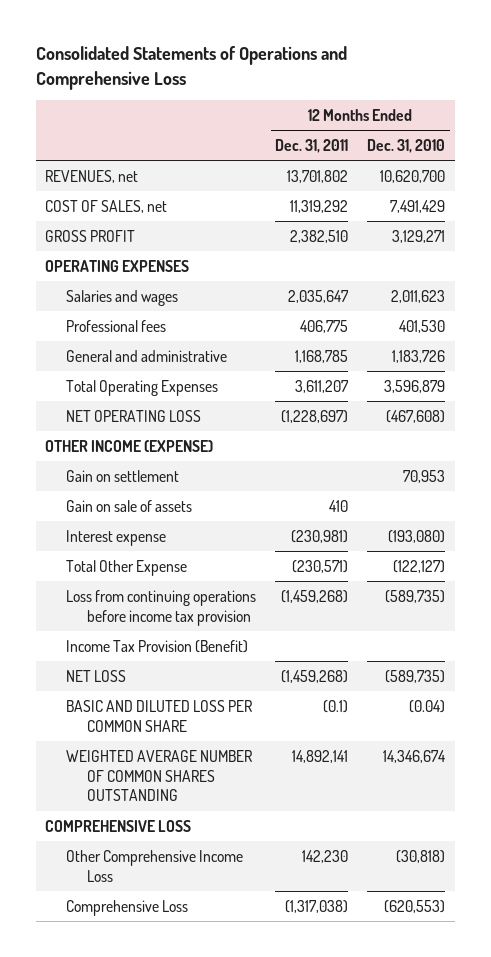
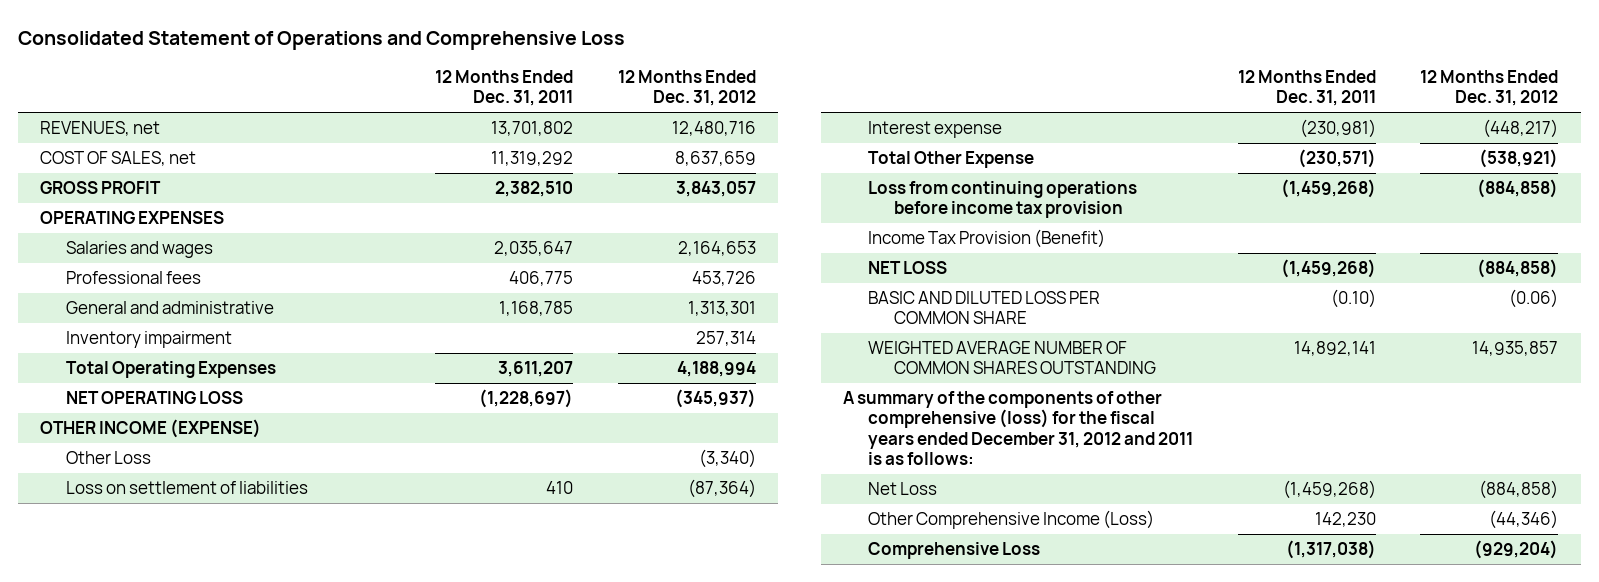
[35,46,347,90] Consolidated Statements of Operations and Comprehensive Loss -> [18,30,626,50] Consolidated Statement of Operations and Comprehensive Loss
[367,138,446,153] Dec. 31, 2010 -> none
none -> [617,70,756,107] 12 Months Ended Dec. 31, 2012
none -> [65,331,232,349] Inventory impairment
[66,469,180,482] Gain on settlement -> none
[66,499,193,512] Gain on sale of assets -> none
none -> [65,451,151,465] Other Loss
none -> [65,481,308,495] Loss on settlement of liabilities
[323,699,349,713] (0.1) -> [1330,289,1376,309] (0.10)
[45,819,192,832] COMPREHENSIVE LOSS -> [843,391,1194,465] A summary of the components of other comprehensive (loss) for the fiscal years ended December 31, 2012 and 2011 is as follows:
none -> [868,482,938,496] Net Loss
[66,849,244,882] Other Comprehensive Income Loss -> [868,510,1155,530] Other Comprehensive Income (Loss)

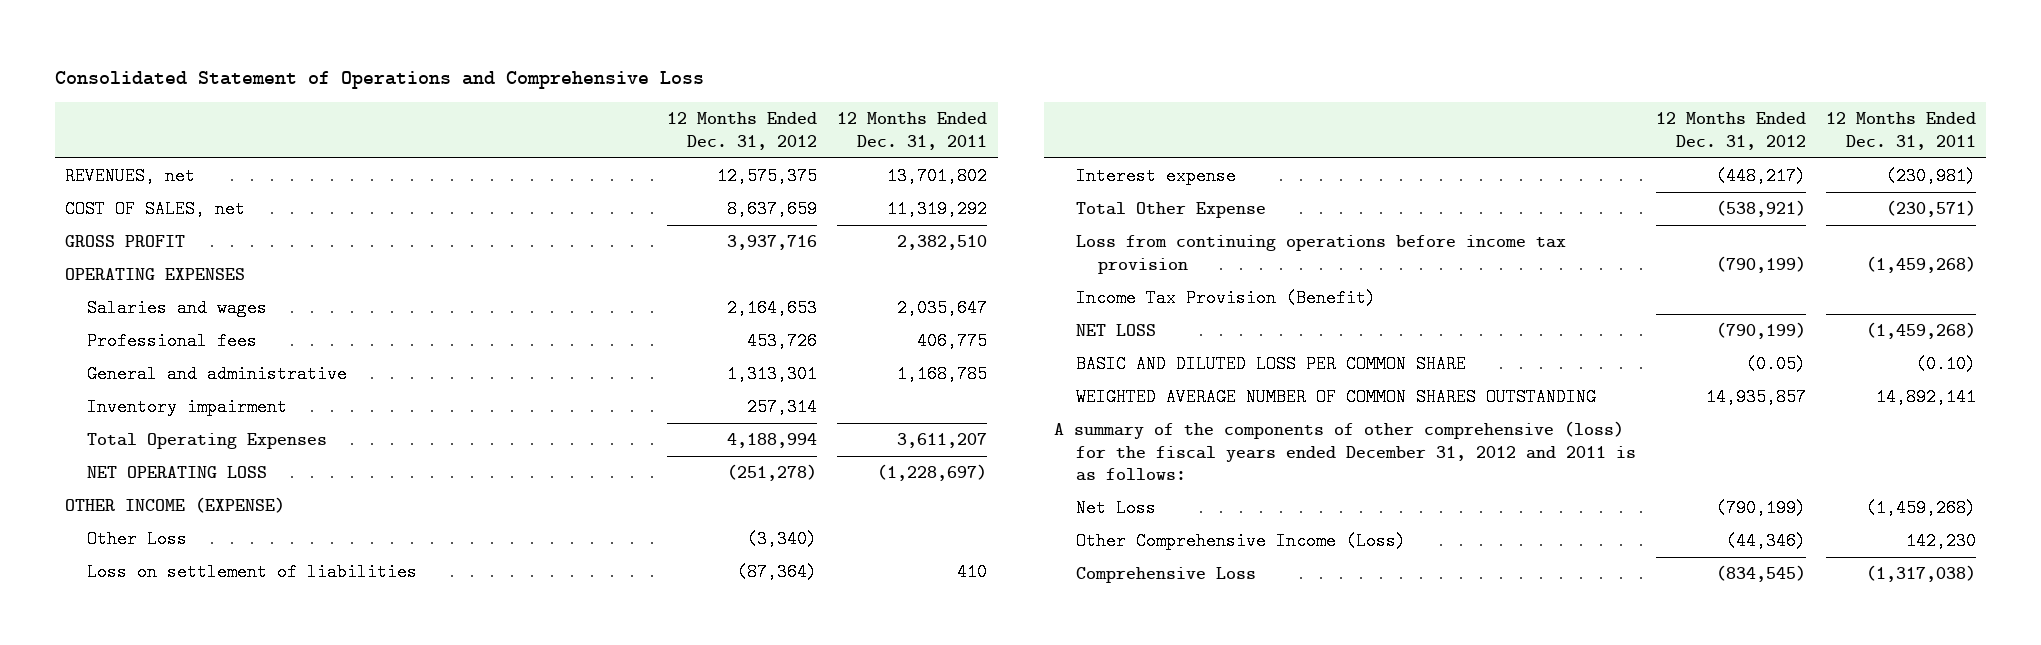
[671,121,756,137] 12,480,716 -> [717,167,818,186] 12,575,375
[675,181,756,198] 3,843,057 -> [727,235,818,251] 3,937,716
[674,389,756,409] (345,937) -> [727,464,818,482] (251,278)
[1477,179,1559,199] (884,858) -> [1715,255,1806,273] (790,199)
[1477,259,1559,279] (884,858) -> [1715,322,1806,340] (790,199)
[1509,289,1559,309] (0.06) -> [1745,355,1806,374] (0.05)
[1479,480,1559,500] (884,858) -> [1715,499,1806,518] (790,199)
[1474,540,1559,560] (929,204) -> [1715,565,1806,583] (834,545)

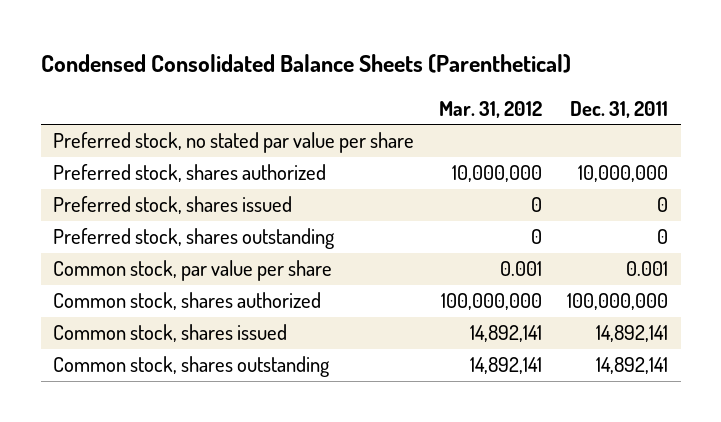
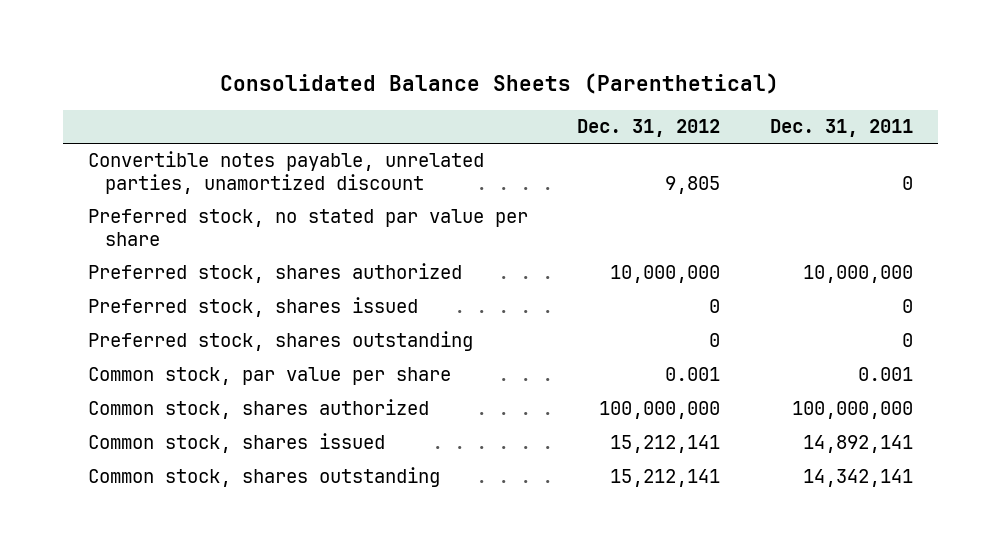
[40,54,571,74] Condensed Consolidated Balance Sheets (Parenthetical) -> [220,73,780,95] Consolidated Balance Sheets (Parenthetical)
[439,100,543,118] Mar. 31, 2012 -> none
none -> [577,119,721,138] Dec. 31, 2012
none -> [87,151,484,195] Convertible notes payable, unrelated parties, unamortized discount
[596,357,669,375] 14,892,141 -> [803,469,914,488] 14,342,141

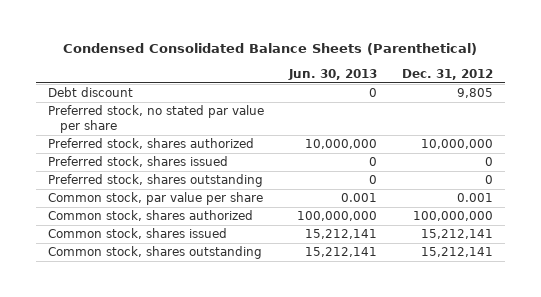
[220,73,780,95] Consolidated Balance Sheets (Parenthetical) -> [63,43,478,56] Condensed Consolidated Balance Sheets (Parenthetical)
[770,119,914,138] Dec. 31, 2011 -> none
none -> [287,68,377,80] Jun. 30, 2013
[87,151,484,195] Convertible notes payable, unrelated parties, unamortized discount -> [48,87,134,98] Debt discount

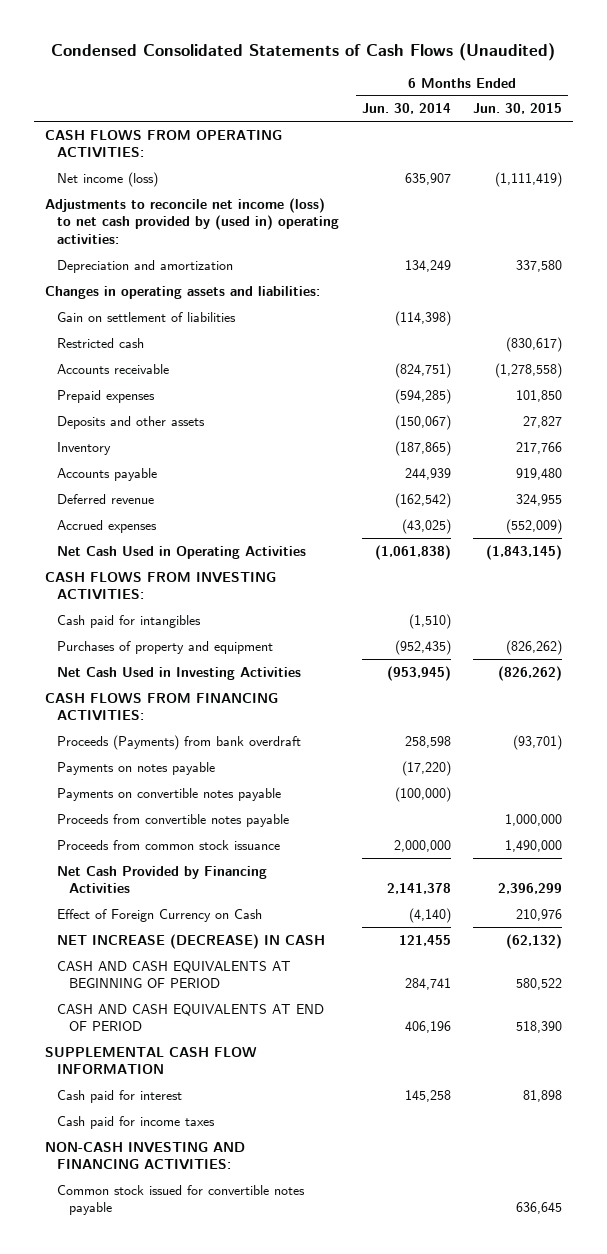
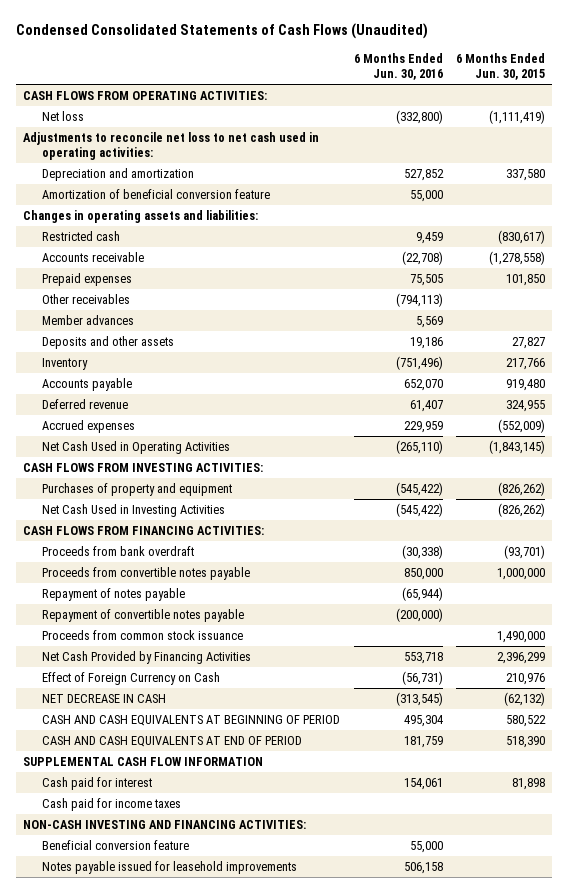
[361,103,451,115] Jun. 30, 2014 -> none
none -> [353,52,443,80] 6 Months Ended Jun. 30, 2016
[57,171,159,187] Net income (loss) -> [42,111,85,122] Net loss
[44,197,340,244] Adjustments to reconcile net income (loss) to net cash provided by (used in) operating activities: -> [22,132,319,160] Adjustments to reconcile net loss to net cash used in operating activities:
none -> [42,189,271,200] Amortization of beneficial conversion feature
[57,311,237,322] Gain on settlement of liabilities -> none
none -> [42,294,131,305] Other receivables
none -> [42,315,135,326] Member advances
[57,614,202,628] Cash paid for intangibles -> none
[57,761,216,775] Payments on notes payable -> none
[57,787,282,801] Payments on convertible notes payable -> none
[57,734,302,750] Proceeds (Payments) from bank overdraft -> [42,546,195,557] Proceeds from bank overdraft
none -> [42,588,186,602] Repayment of notes payable
none -> [42,609,245,623] Repayment of convertible notes payable
[57,933,326,949] NET INCREASE (DECREASE) IN CASH -> [42,694,167,704] NET DECREASE IN CASH
[57,1184,306,1216] Common stock issued for convertible notes payable -> none
none -> [42,840,190,851] Beneficial conversion feature
none -> [42,861,298,875] Notes payable issued for leasehold improvements

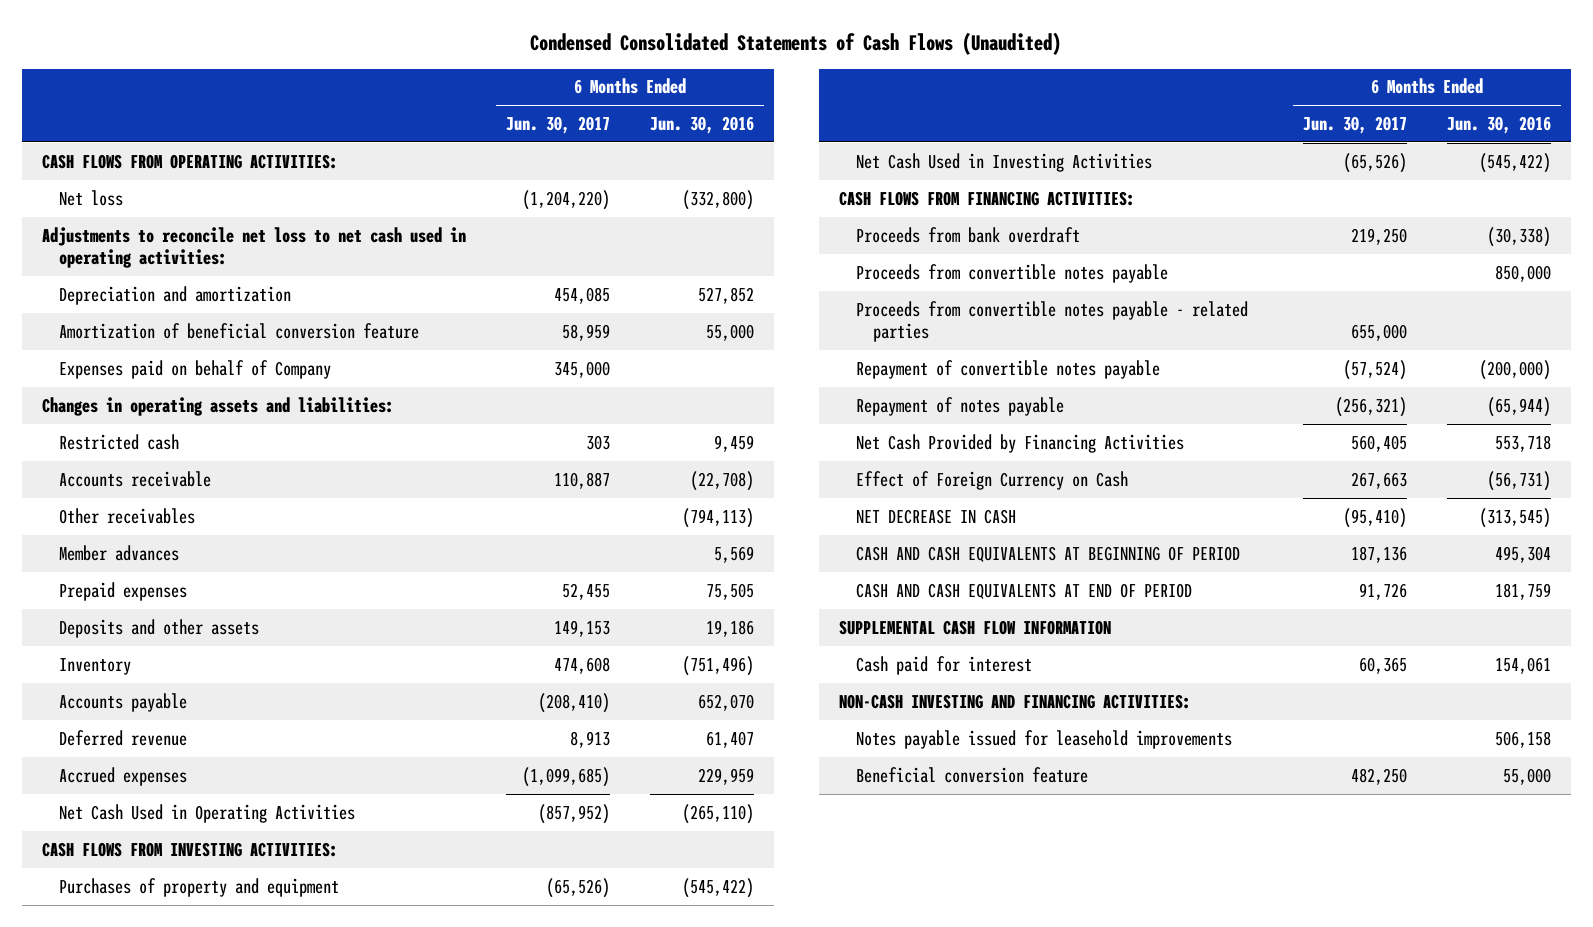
[456,52,546,80] 6 Months Ended Jun. 30, 2015 -> none
none -> [505,115,610,134] Jun. 30, 2017
none -> [58,359,331,379] Expenses paid on behalf of Company
[42,273,133,287] Prepaid expenses -> [58,581,187,601] Prepaid expenses
none -> [856,300,1249,343] Proceeds from convertible notes payable - related parties
[42,630,244,641] Proceeds from common stock issuance -> none
[42,588,186,602] Repayment of notes payable -> [856,396,1065,416] Repayment of notes payable
[42,798,182,812] Cash paid for income taxes -> none
[42,840,190,851] Beneficial conversion feature -> [856,766,1089,783] Beneficial conversion feature

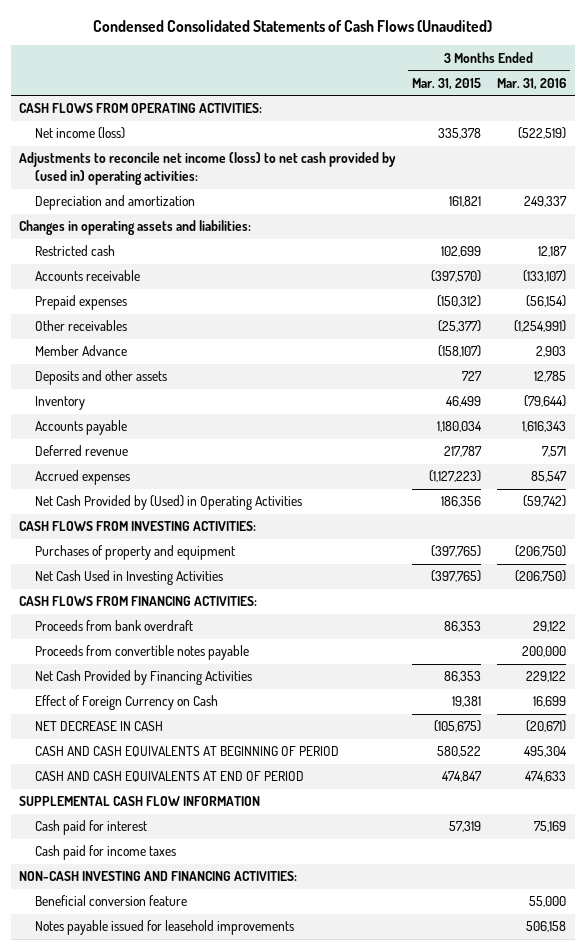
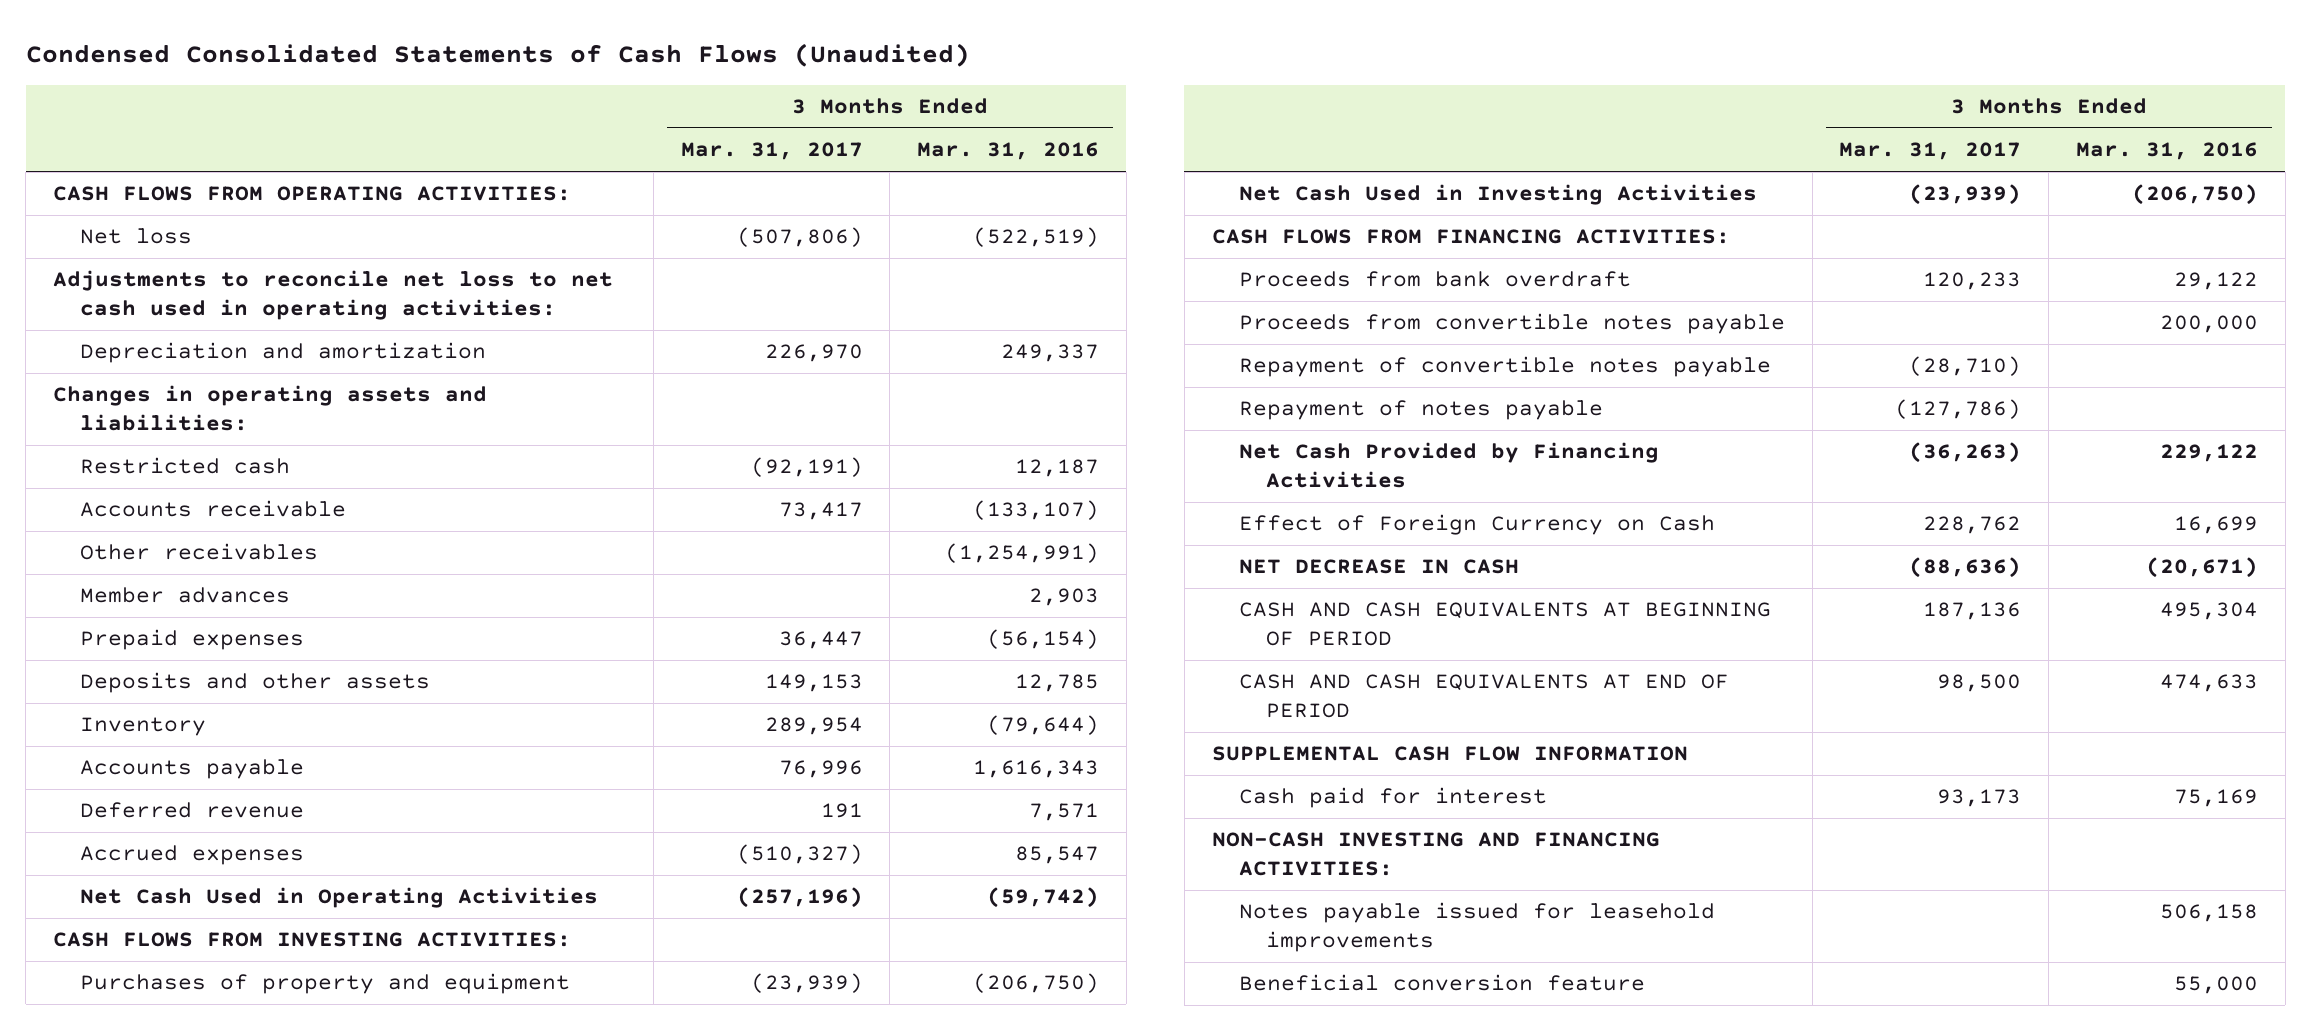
[411,77,481,90] Mar. 31, 2015 -> none
none -> [680,142,863,161] Mar. 31, 2017
[34,127,125,140] Net income (loss) -> [80,228,193,245] Net loss
[19,152,397,185] Adjustments to reconcile net income (loss) to net cash provided by (used in) operating activities: -> [52,270,613,321] Adjustments to reconcile net loss to net cash used in operating activities:
[34,345,127,357] Member Advance -> [80,587,291,604] Member advances
[34,295,127,311] Prepaid expenses -> [80,629,305,651] Prepaid expenses
[34,495,302,511] Net Cash Provided by (Used) in Operating Activities -> [80,887,599,909] Net Cash Used in Operating Activities
none -> [1238,356,1771,378] Repayment of convertible notes payable
none -> [1238,400,1603,421] Repayment of notes payable
[34,845,176,861] Cash paid for income taxes -> none
[34,895,187,907] Beneficial conversion feature -> [1238,974,1645,992] Beneficial conversion feature

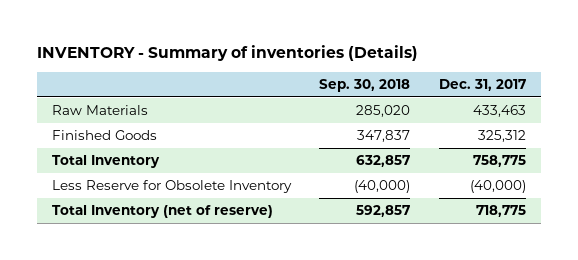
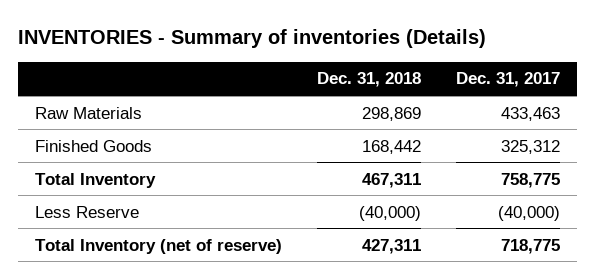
[37,45,419,62] INVENTORY - Summary of inventories (Details) -> [17,29,486,49] INVENTORIES - Summary of inventories (Details)
[319,78,411,92] Sep. 30, 2018 -> none
none -> [317,72,422,88] Dec. 31, 2018
[51,180,292,194] Less Reserve for Obsolete Inventory -> [35,205,140,218] Less Reserve

